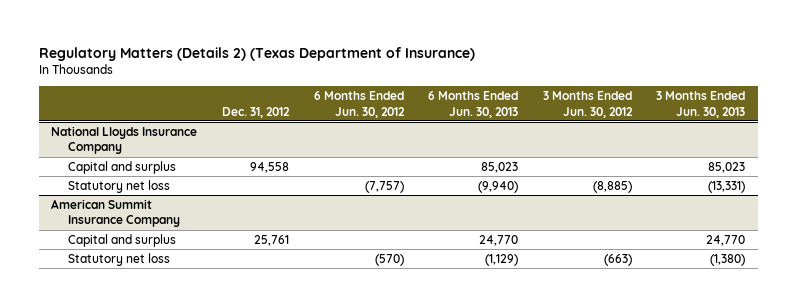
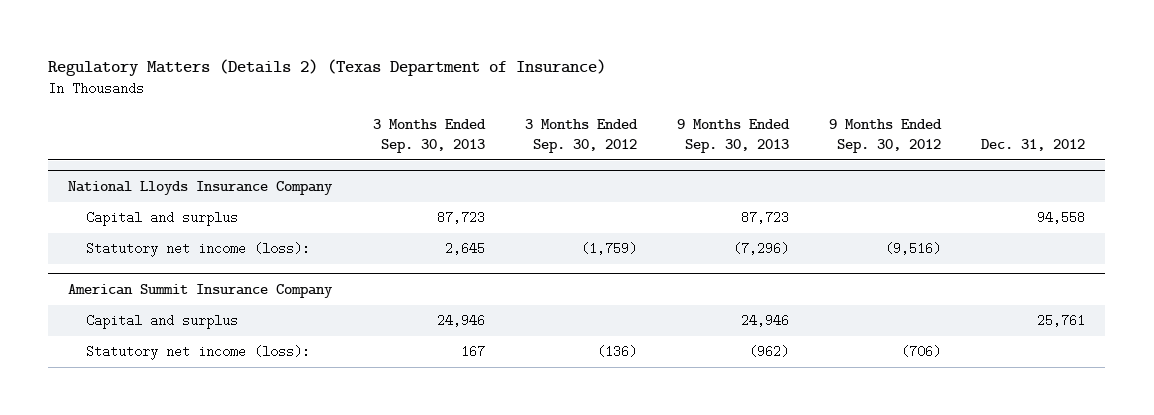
[313,91,405,118] 6 Months Ended Jun. 30, 2012 -> none
[428,91,519,118] 6 Months Ended Jun. 30, 2013 -> none
[542,91,633,118] 3 Months Ended Jun. 30, 2012 -> none
[656,91,746,118] 3 Months Ended Jun. 30, 2013 -> none
none -> [372,119,486,154] 3 Months Ended Sep. 30, 2013
none -> [524,119,638,154] 3 Months Ended Sep. 30, 2012
none -> [676,119,790,154] 9 Months Ended Sep. 30, 2013
none -> [829,119,943,154] 9 Months Ended Sep. 30, 2012
[67,179,170,193] Statutory net loss -> [85,242,310,258] Statutory net income (loss):
[67,252,170,266] Statutory net loss -> [85,345,310,361] Statutory net income (loss):

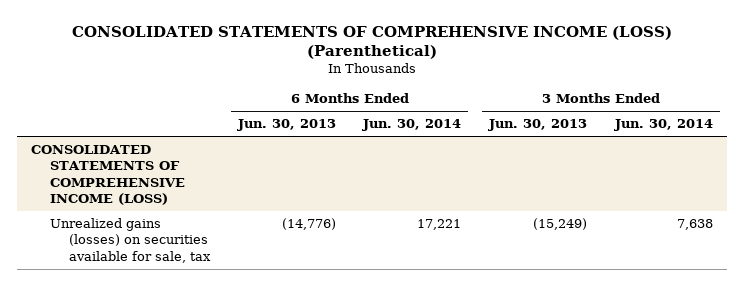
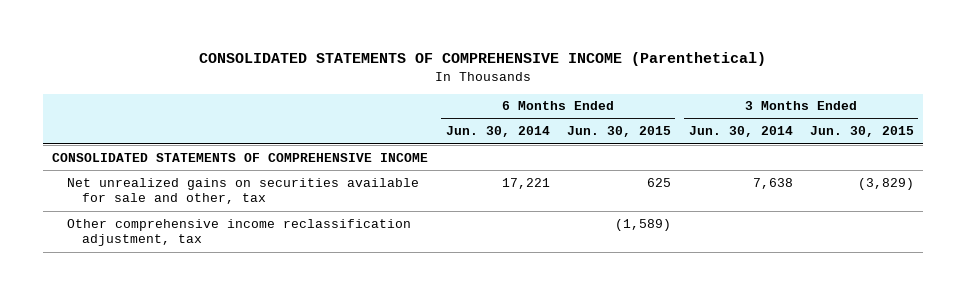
[72,25,673,60] CONSOLIDATED STATEMENTS OF COMPREHENSIVE INCOME (LOSS) (Parenthetical) -> [199,52,767,67] CONSOLIDATED STATEMENTS OF COMPREHENSIVE INCOME (Parenthetical)
[236,119,336,132] Jun. 30, 2013 -> none
[488,119,588,132] Jun. 30, 2013 -> none
none -> [567,126,672,138] Jun. 30, 2015
none -> [809,126,914,138] Jun. 30, 2015
[31,145,186,206] CONSOLIDATED STATEMENTS OF COMPREHENSIVE INCOME (LOSS) -> [52,152,429,162] CONSOLIDATED STATEMENTS OF COMPREHENSIVE INCOME
[50,218,212,263] Unrealized gains (losses) on securities available for sale, tax -> [67,177,420,205] Net unrealized gains on securities available for sale and other, tax
none -> [67,218,412,247] Other comprehensive income reclassification adjustment, tax

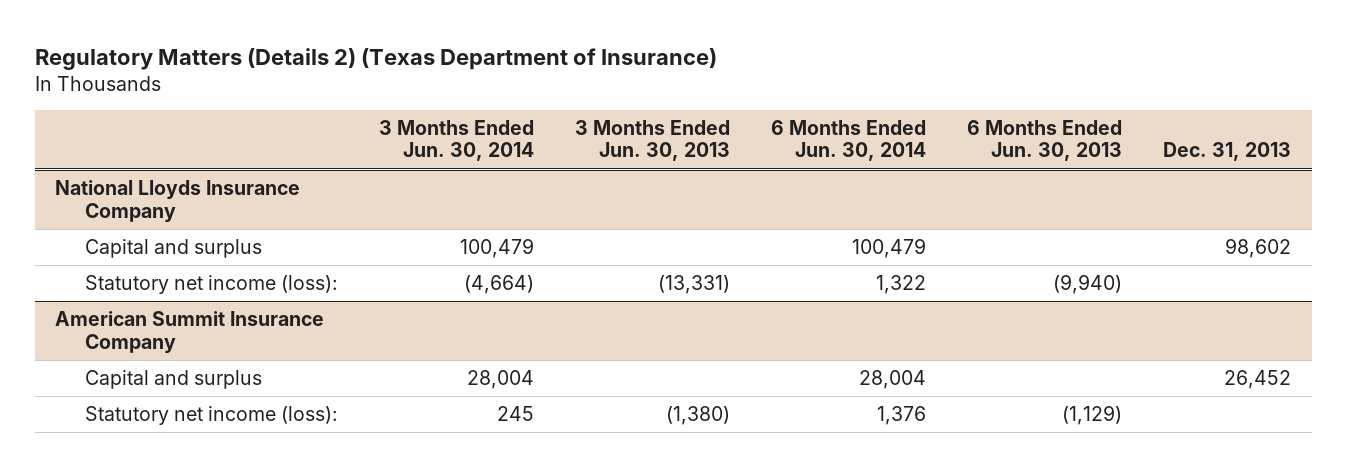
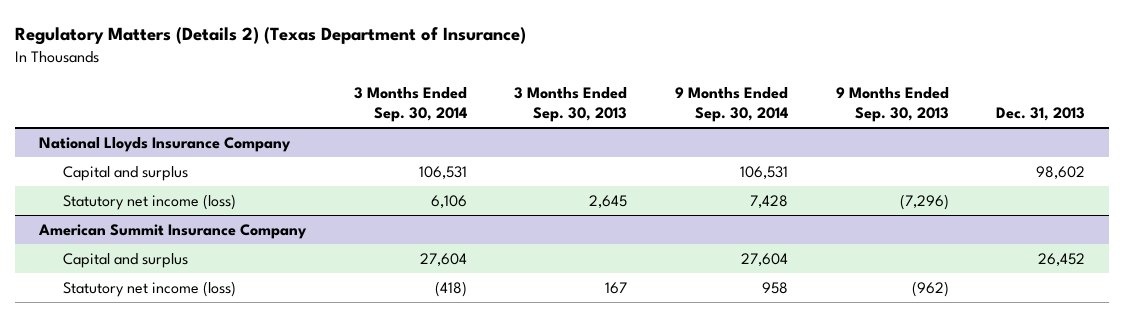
[379,120,535,162] 3 Months Ended Jun. 30, 2014 -> none
[575,120,731,162] 3 Months Ended Jun. 30, 2013 -> none
[771,120,927,162] 6 Months Ended Jun. 30, 2014 -> none
[967,120,1123,162] 6 Months Ended Jun. 30, 2013 -> none
none -> [353,86,467,122] 3 Months Ended Sep. 30, 2014
none -> [514,86,628,122] 3 Months Ended Sep. 30, 2013
none -> [675,86,789,122] 9 Months Ended Sep. 30, 2014
none -> [835,86,949,122] 9 Months Ended Sep. 30, 2013
[85,275,339,295] Statutory net income (loss): -> [62,193,236,210] Statutory net income (loss)
[85,406,339,426] Statutory net income (loss): -> [62,280,236,297] Statutory net income (loss)

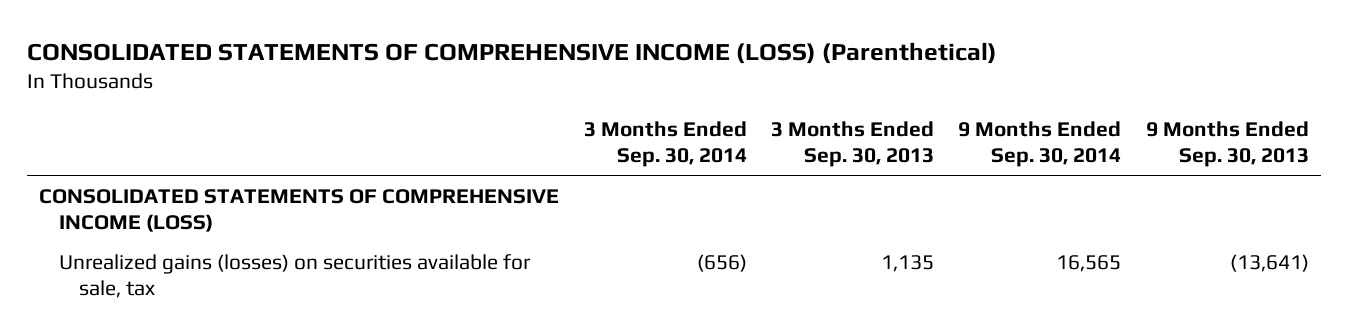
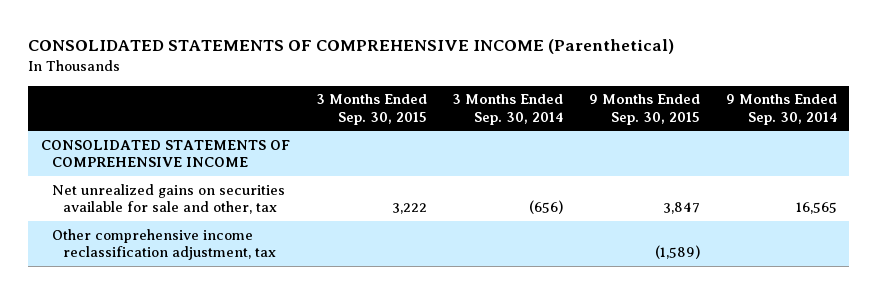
[26,41,997,64] CONSOLIDATED STATEMENTS OF COMPREHENSIVE INCOME (LOSS) (Parenthetical) -> [28,39,675,55] CONSOLIDATED STATEMENTS OF COMPREHENSIVE INCOME (Parenthetical)
[770,121,934,168] 3 Months Ended Sep. 30, 2013 -> none
[1145,121,1309,168] 9 Months Ended Sep. 30, 2013 -> none
none -> [315,94,427,125] 3 Months Ended Sep. 30, 2015
none -> [588,94,700,125] 9 Months Ended Sep. 30, 2015
[39,188,560,232] CONSOLIDATED STATEMENTS OF COMPREHENSIVE INCOME (LOSS) -> [41,139,291,168] CONSOLIDATED STATEMENTS OF COMPREHENSIVE INCOME
[59,253,532,298] Unrealized gains (losses) on securities available for sale, tax -> [51,183,285,215] Net unrealized gains on securities available for sale and other, tax
none -> [51,228,276,261] Other comprehensive income reclassification adjustment, tax

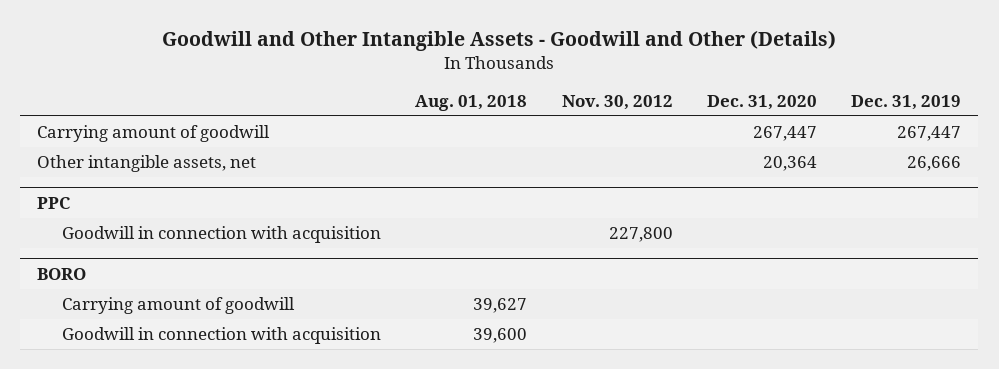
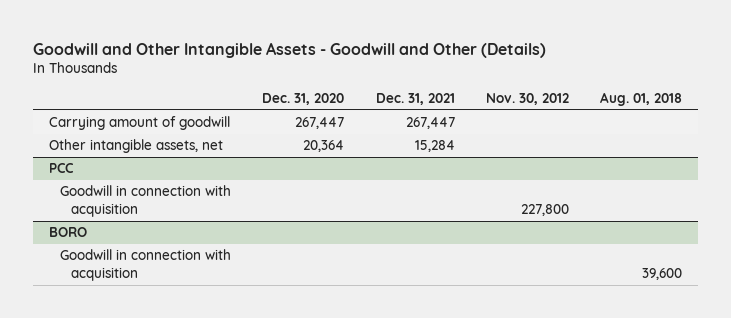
[851,94,962,110] Dec. 31, 2019 -> none
none -> [375,93,455,106] Dec. 31, 2021
[37,196,71,209] PPC -> [48,163,74,174] PCC
[62,296,296,314] Carrying amount of goodwill -> none

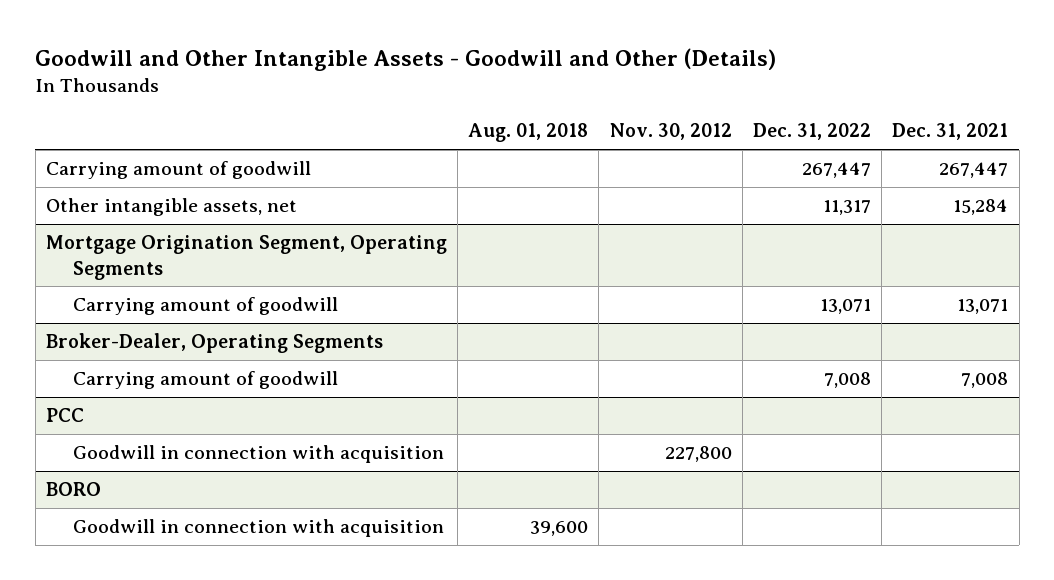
[262,93,345,106] Dec. 31, 2020 -> none
none -> [753,123,872,141] Dec. 31, 2022
none -> [45,235,447,280] Mortgage Origination Segment, Operating Segments
none -> [72,297,338,316] Carrying amount of goodwill
none -> [45,333,383,354] Broker-Dealer, Operating Segments
none -> [72,371,338,390] Carrying amount of goodwill

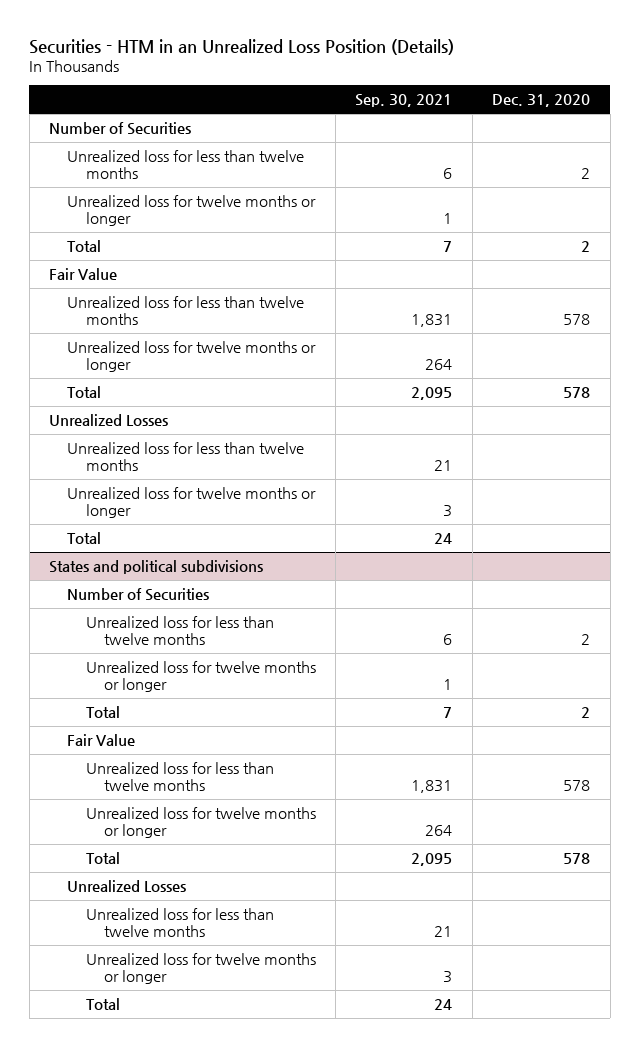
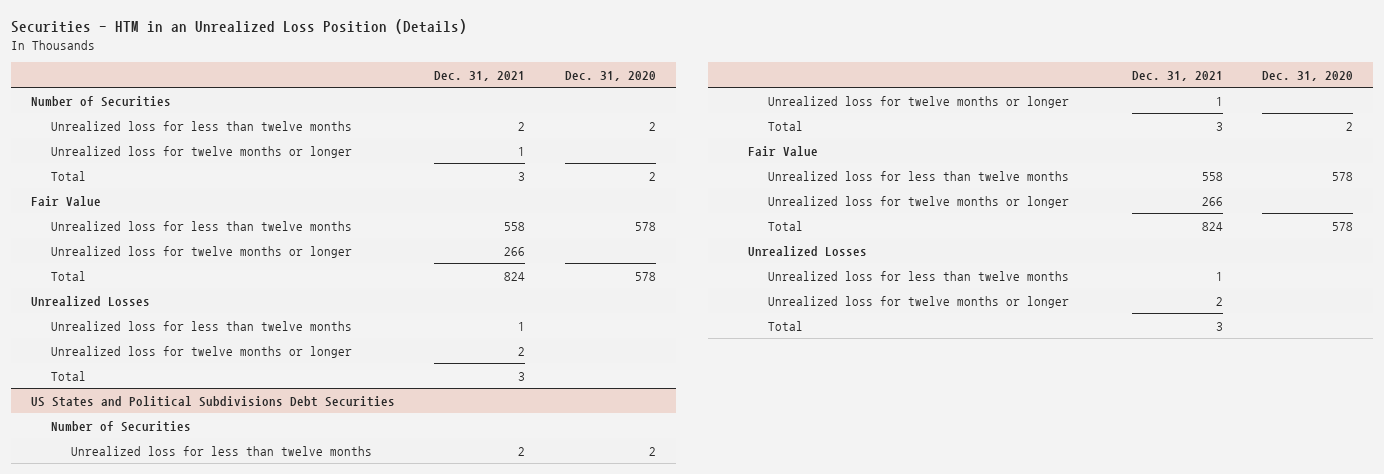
[355,94,453,108] Sep. 30, 2021 -> none
none -> [434,70,526,81] Dec. 31, 2021
[49,559,264,574] States and political subdivisions -> [30,395,395,407] US States and Political Subdivisions Debt Securities

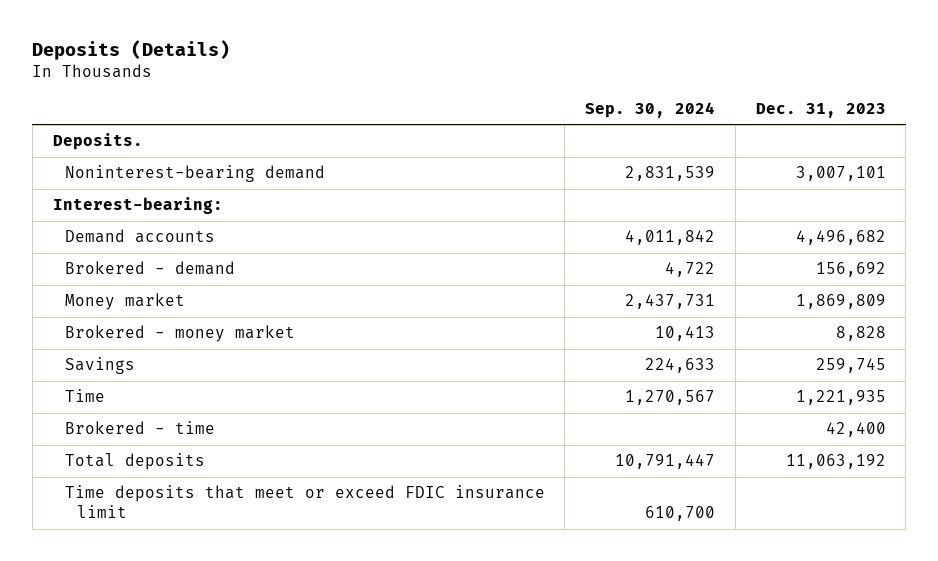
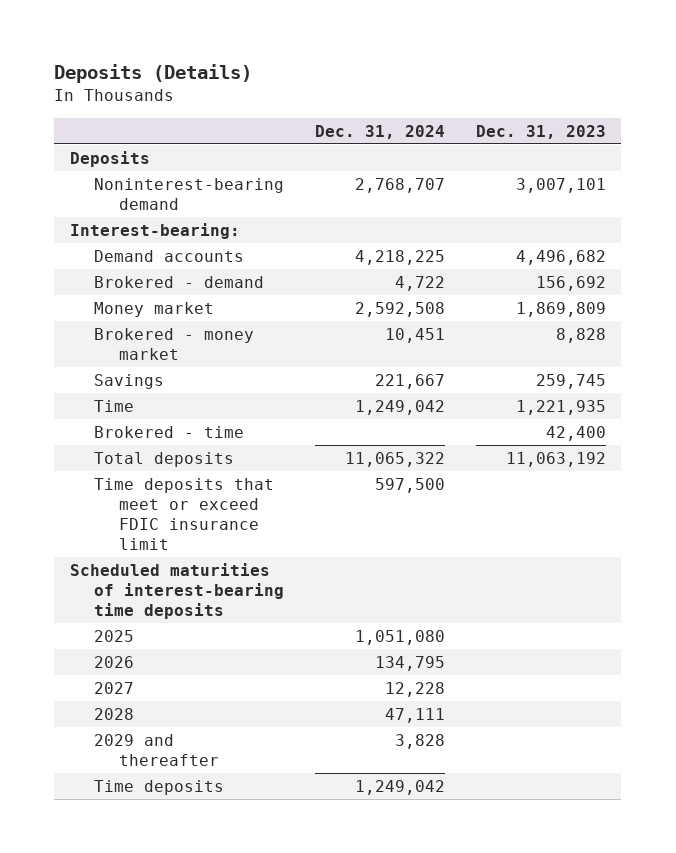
[585,101,716,118] Sep. 30, 2024 -> none
none -> [315,124,446,139] Dec. 31, 2024
[52,133,143,151] Deposits. -> [69,151,150,168] Deposits
none -> [69,563,285,620] Scheduled maturities of interest-bearing time deposits
none -> [94,630,135,643] 2025
none -> [94,656,135,669] 2026
none -> [94,682,135,695] 2027
none -> [94,708,135,721] 2028
none -> [94,734,220,767] 2029 and thereafter
none -> [94,780,225,796] Time deposits

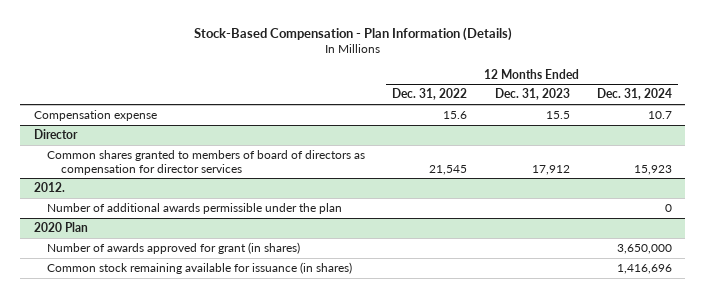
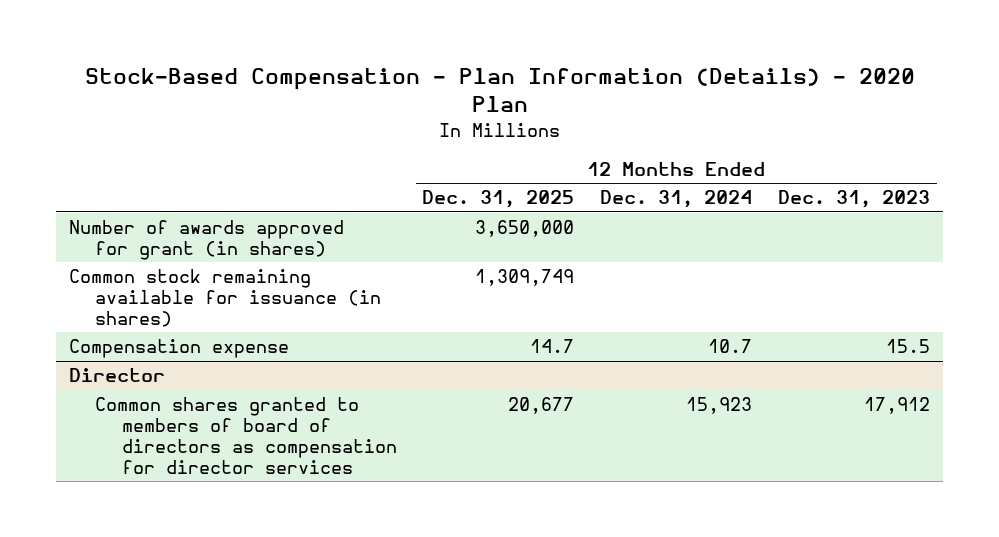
[193,26,512,41] Stock-Based Compensation - Plan Information (Details) -> [84,68,915,113] Stock-Based Compensation - Plan Information (Details) - 2020 Plan
[392,88,468,101] Dec. 31, 2022 -> none
none -> [422,190,575,209] Dec. 31, 2025
none -> [69,220,345,260] Number of awards approved for grant (in shares)
none -> [69,269,382,327] Common stock remaining available for issuance (in shares)
[33,181,65,192] 2012. -> none
[47,202,343,214] Number of additional awards permissible under the plan -> none
[33,221,88,232] 2020 Plan -> none
[47,241,301,254] Number of awards approved for grant (in shares) -> none
[47,261,353,274] Common stock remaining available for issuance (in shares) -> none

